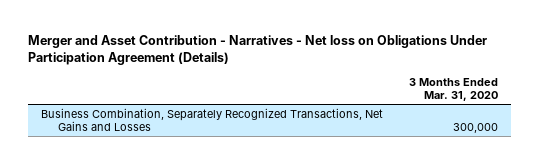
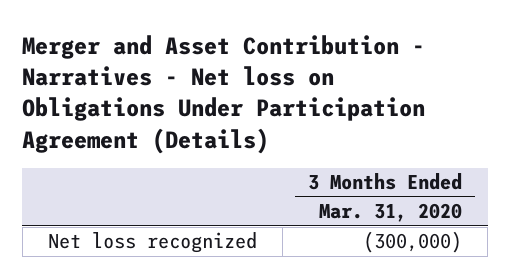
[40,107,383,132] Business Combination, Separately Recognized Transactions, Net Gains and Losses -> [47,232,257,254] Net loss recognized
[453,123,499,134] 300,000 -> [363,231,463,254] (300,000)

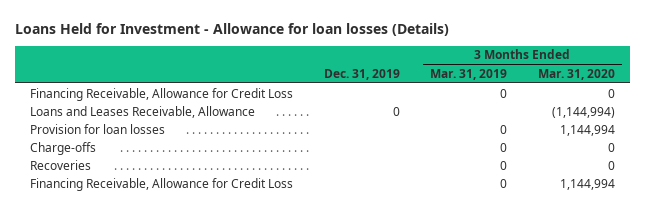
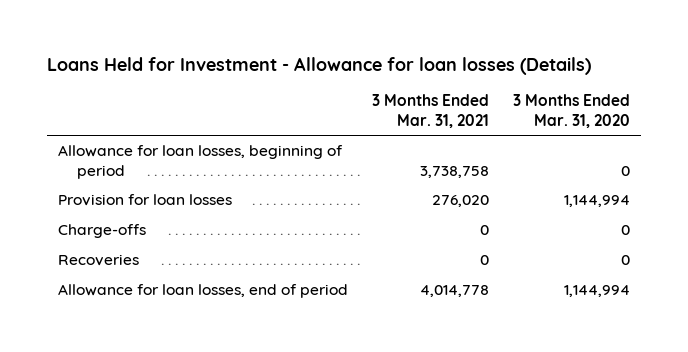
[323,68,400,80] Dec. 31, 2019 -> none
[430,68,508,80] Mar. 31, 2019 -> none
none -> [371,94,489,128] 3 Months Ended Mar. 31, 2021
[30,105,256,118] Loans and Leases Receivable, Allowance -> none
[30,87,294,101] Financing Receivable, Allowance for Credit Loss -> [58,145,344,179] Allowance for loan losses, beginning of period
[30,177,294,191] Financing Receivable, Allowance for Credit Loss -> [58,284,349,299] Allowance for loan losses, end of period

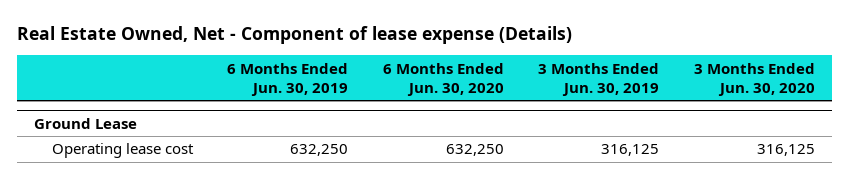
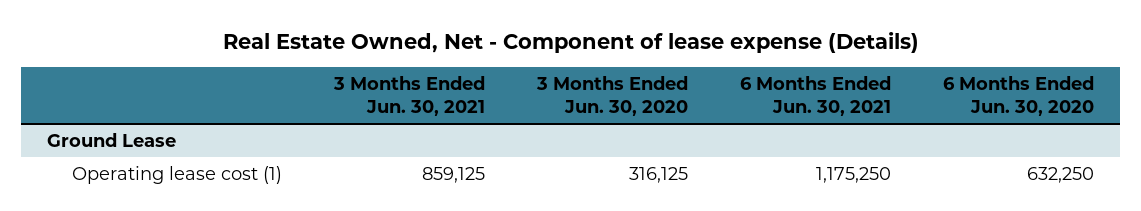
[227,62,349,96] 6 Months Ended Jun. 30, 2019 -> none
[538,62,660,96] 3 Months Ended Jun. 30, 2019 -> none
none -> [332,75,485,117] 3 Months Ended Jun. 30, 2021
none -> [740,75,892,117] 6 Months Ended Jun. 30, 2021
[51,143,194,159] Operating lease cost -> [71,165,282,184] Operating lease cost (1)

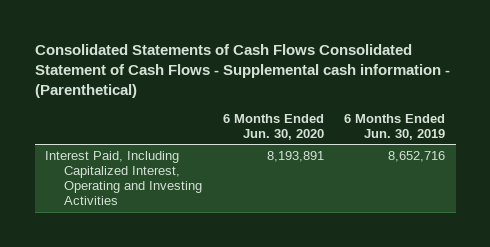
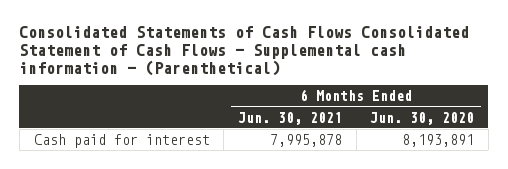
[344,113,446,140] 6 Months Ended Jun. 30, 2019 -> none
none -> [237,111,342,125] Jun. 30, 2021
[45,151,202,206] Interest Paid, Including Capitalized Interest, Operating and Investing Activities -> [33,133,210,148] Cash paid for interest

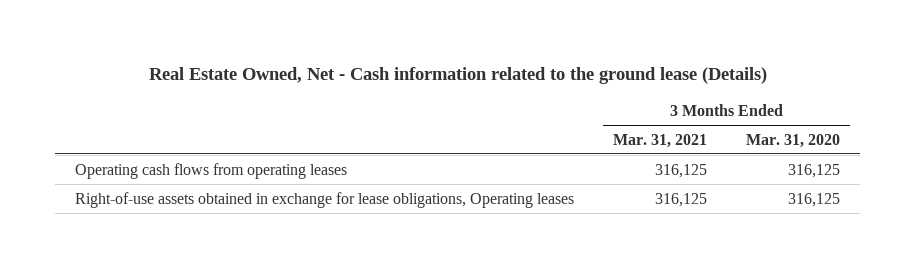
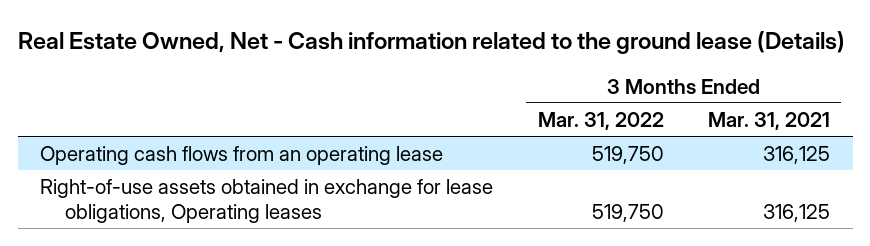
[746,133,841,148] Mar. 31, 2020 -> none
none -> [537,111,664,130] Mar. 31, 2022
[74,162,347,179] Operating cash flows from operating leases -> [39,146,443,166] Operating cash flows from an operating lease

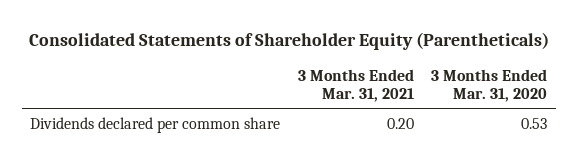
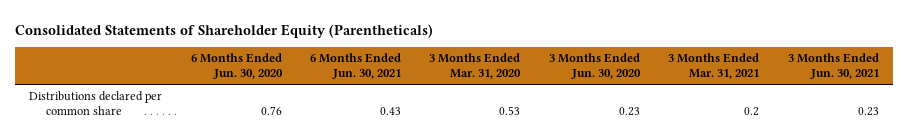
none -> [190,53,283,79] 6 Months Ended Jun. 30, 2020
none -> [310,53,402,79] 6 Months Ended Jun. 30, 2021
none -> [548,53,641,79] 3 Months Ended Jun. 30, 2020
none -> [787,53,879,79] 3 Months Ended Jun. 30, 2021
[30,116,281,133] Dividends declared per common share -> [29,91,163,115] Distributions declared per common share
[386,117,414,129] 0.20 -> [744,106,760,116] 0.2

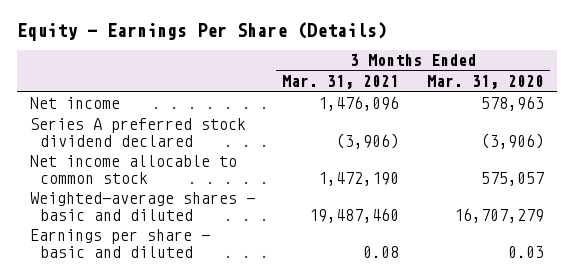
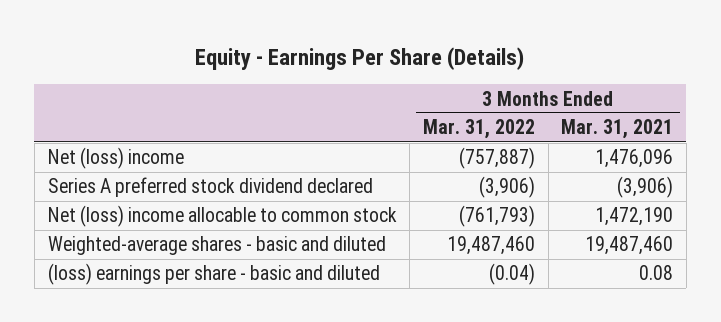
[426,74,544,89] Mar. 31, 2020 -> none
none -> [422,119,535,140] Mar. 31, 2022
[30,97,121,110] Net income -> [47,147,184,170] Net (loss) income
[30,155,238,184] Net income allocable to common stock -> [47,205,397,228] Net (loss) income allocable to common stock
[30,229,211,258] Earnings per share - basic and diluted -> [47,263,380,286] (loss) earnings per share - basic and diluted

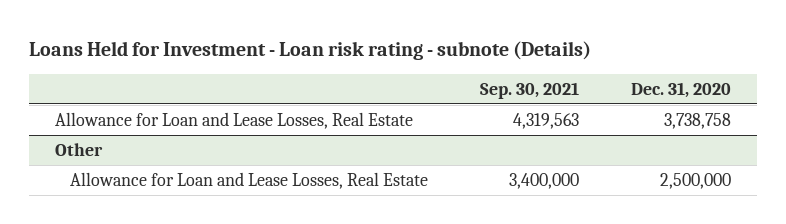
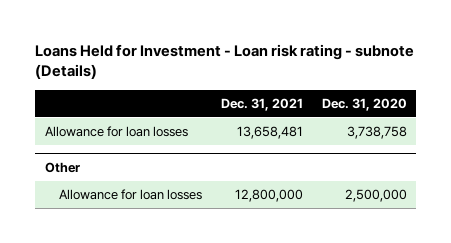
[479,81,579,99] Sep. 30, 2021 -> none
none -> [220,97,303,111] Dec. 31, 2021
[55,111,414,129] Allowance for Loan and Lease Losses, Real Estate -> [44,126,188,138] Allowance for loan losses
[69,171,428,189] Allowance for Loan and Lease Losses, Real Estate -> [59,189,203,201] Allowance for loan losses

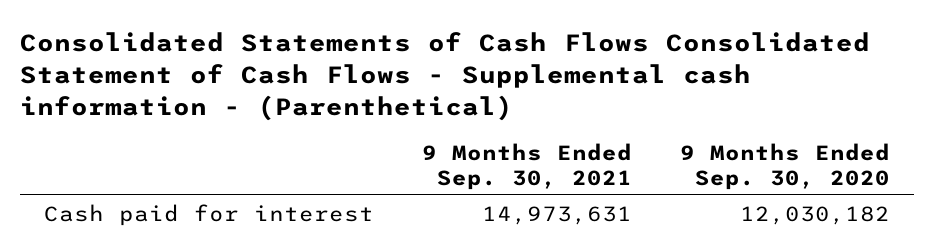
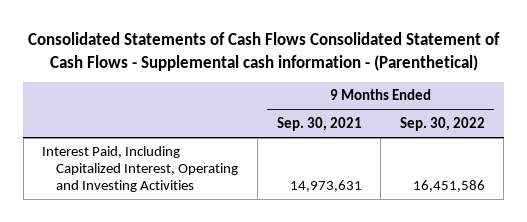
[679,143,890,190] 9 Months Ended Sep. 30, 2020 -> none
none -> [399,117,485,132] Sep. 30, 2022
[43,203,374,226] Cash paid for interest -> [42,146,239,192] Interest Paid, Including Capitalized Interest, Operating and Investing Activities

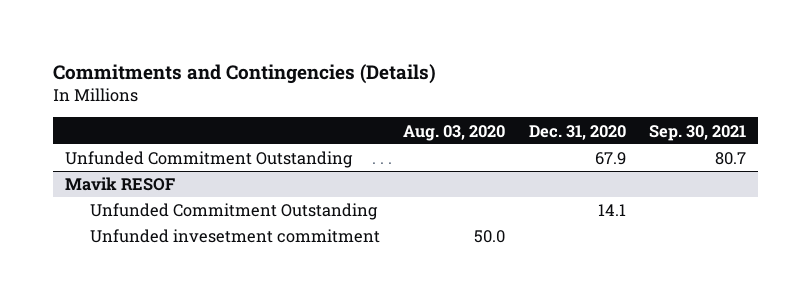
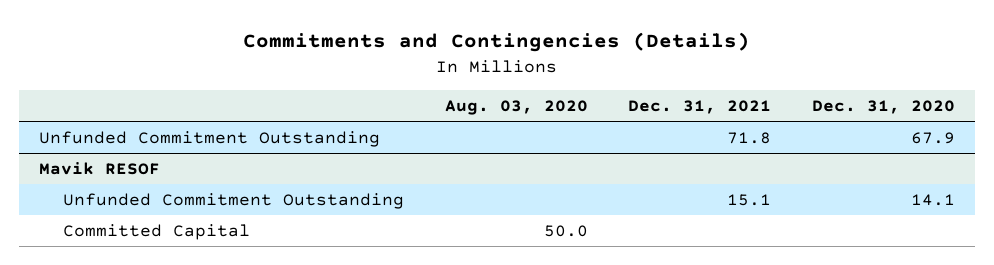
[649,124,747,141] Sep. 30, 2021 -> none
none -> [628,99,772,114] Dec. 31, 2021
[89,229,380,244] Unfunded invesetment commitment -> none
none -> [63,224,251,241] Committed Capital

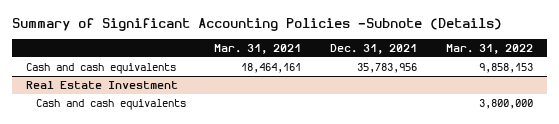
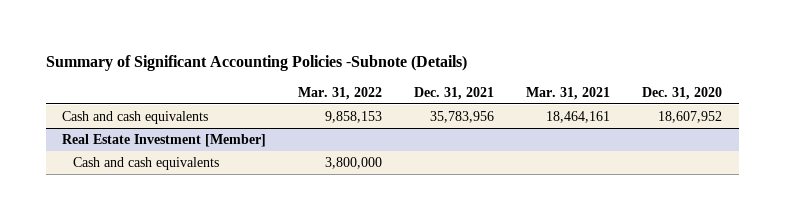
none -> [642,87,723,101] Dec. 31, 2020
[26,80,179,89] Real Estate Investment -> [62,133,267,147] Real Estate Investment [Member]

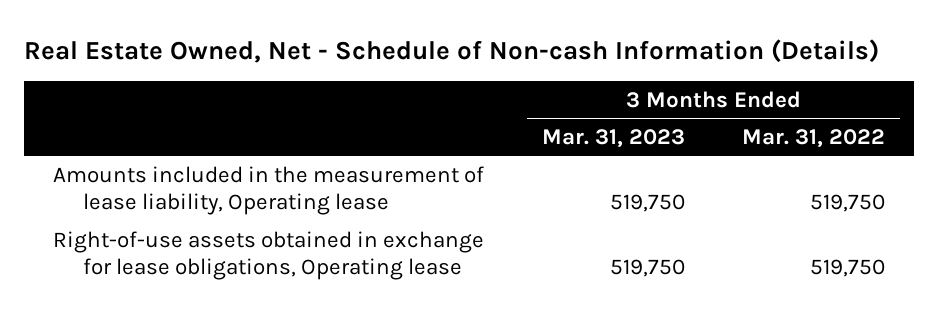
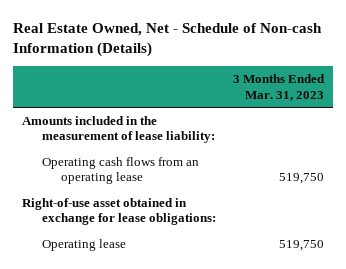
[742,128,886,148] Mar. 31, 2022 -> none
none -> [22,115,215,144] Amounts included in the measurement of lease liability:
[52,165,484,216] Amounts included in the measurement of lease liability, Operating lease -> [41,156,199,185] Operating cash flows from an operating lease
none -> [22,197,216,226] Right-of-use asset obtained in exchange for lease obligations:
[52,230,484,281] Right-of-use assets obtained in exchange for lease obligations, Operating lease -> [41,238,126,251] Operating lease

